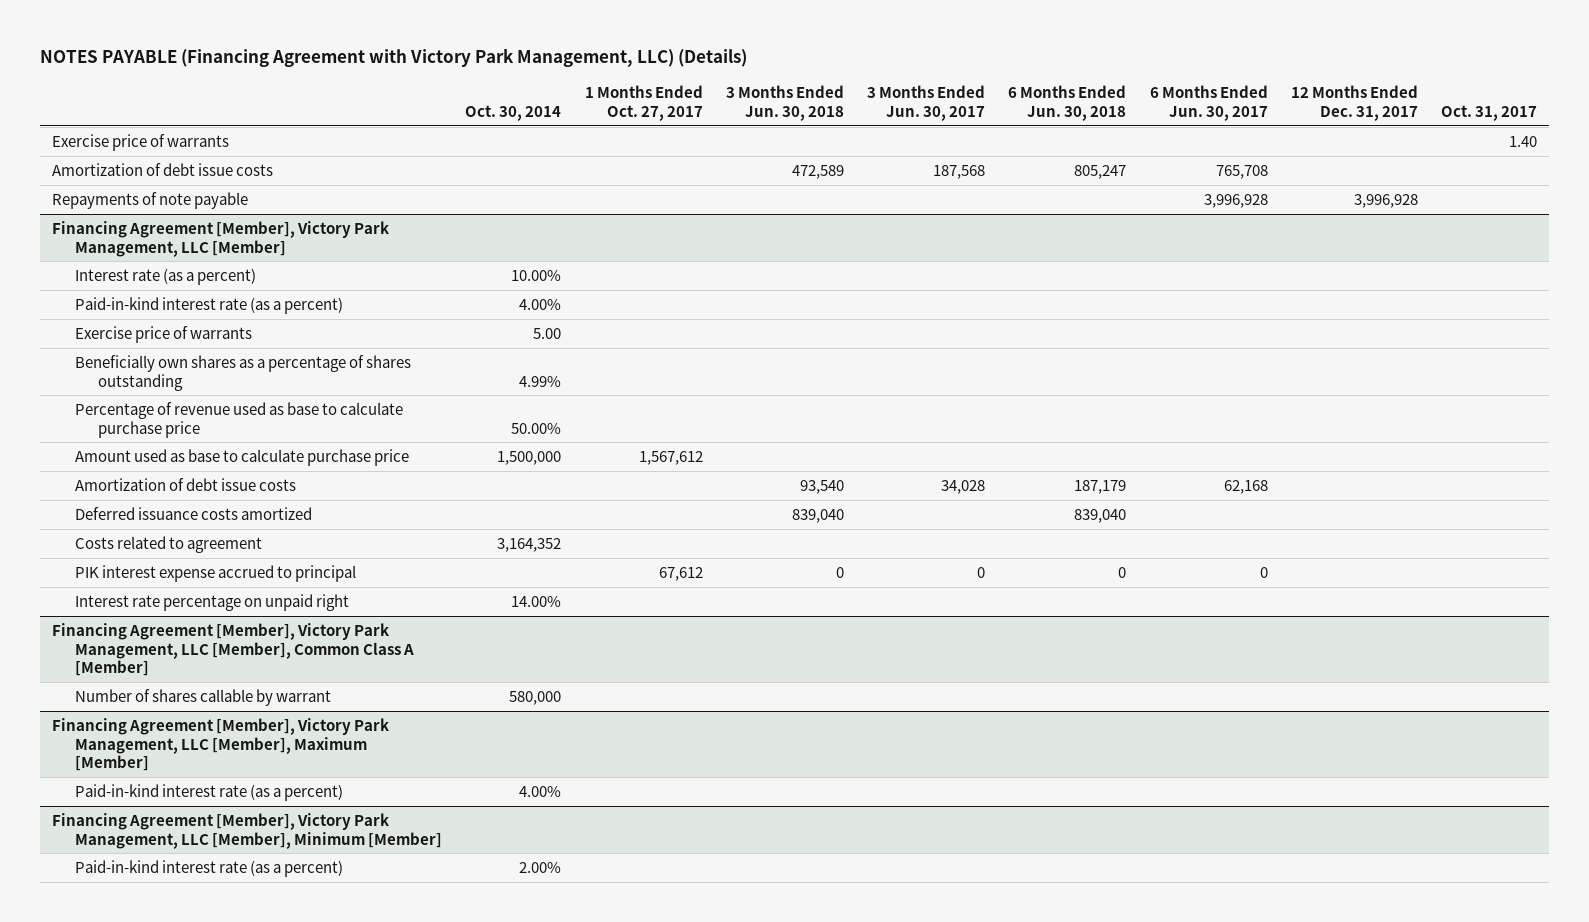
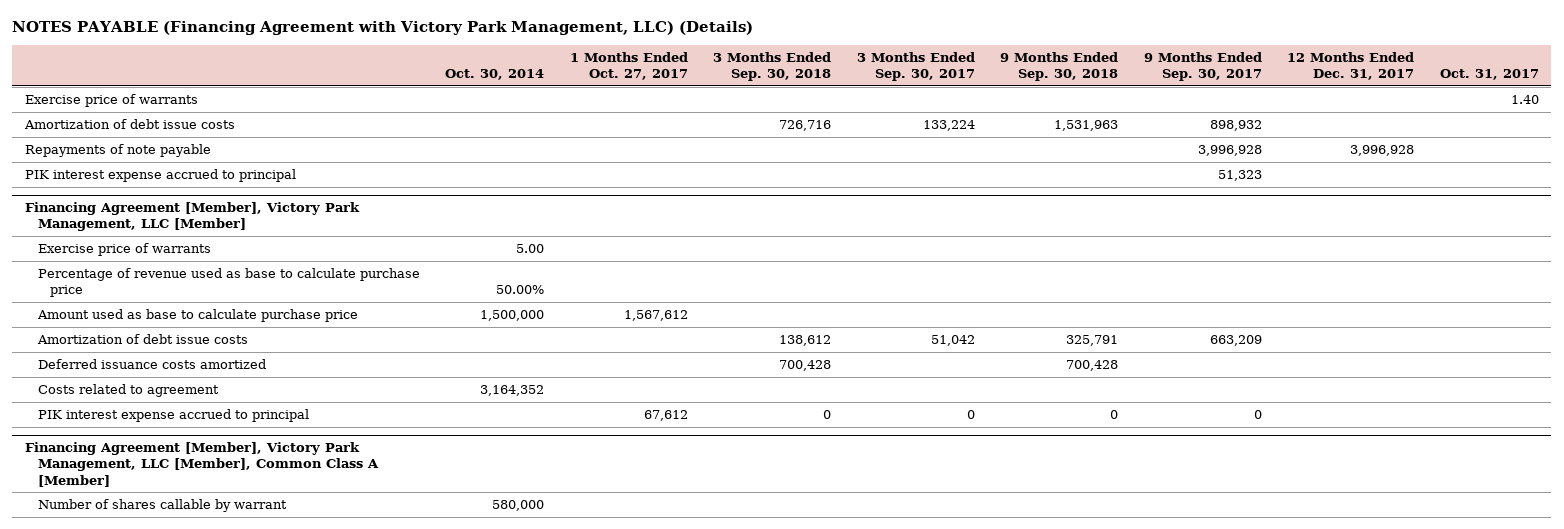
[725,84,844,121] 3 Months Ended Jun. 30, 2018 -> none
[867,84,986,121] 3 Months Ended Jun. 30, 2017 -> none
[1008,84,1127,121] 6 Months Ended Jun. 30, 2018 -> none
[1149,84,1268,121] 6 Months Ended Jun. 30, 2017 -> none
none -> [713,51,832,81] 3 Months Ended Sep. 30, 2018
none -> [856,51,975,81] 3 Months Ended Sep. 30, 2017
none -> [1000,51,1119,81] 9 Months Ended Sep. 30, 2018
none -> [1143,51,1262,81] 9 Months Ended Sep. 30, 2017
none -> [25,169,297,183] PIK interest expense accrued to principal
[75,267,257,285] Interest rate (as a percent) -> none
[75,296,344,314] Paid-in-kind interest rate (as a percent) -> none
[75,354,412,391] Beneficially own shares as a percentage of shares outstanding -> none
[75,593,350,611] Interest rate percentage on unpaid right -> none
[51,717,389,772] Financing Agreement [Member], Victory Park Management, LLC [Member], Maximum [Member] -> none
[75,783,344,801] Paid-in-kind interest rate (as a percent) -> none
[51,812,443,849] Financing Agreement [Member], Victory Park Management, LLC [Member], Minimum [Member] -> none
[75,859,344,877] Paid-in-kind interest rate (as a percent) -> none

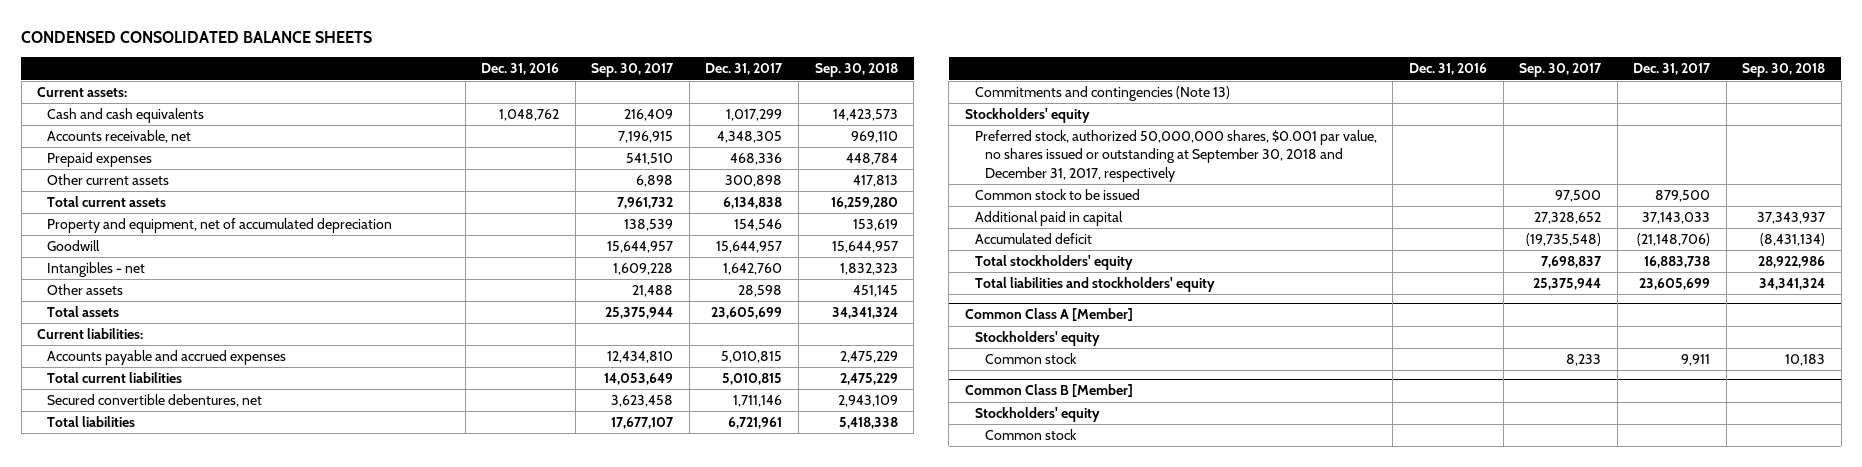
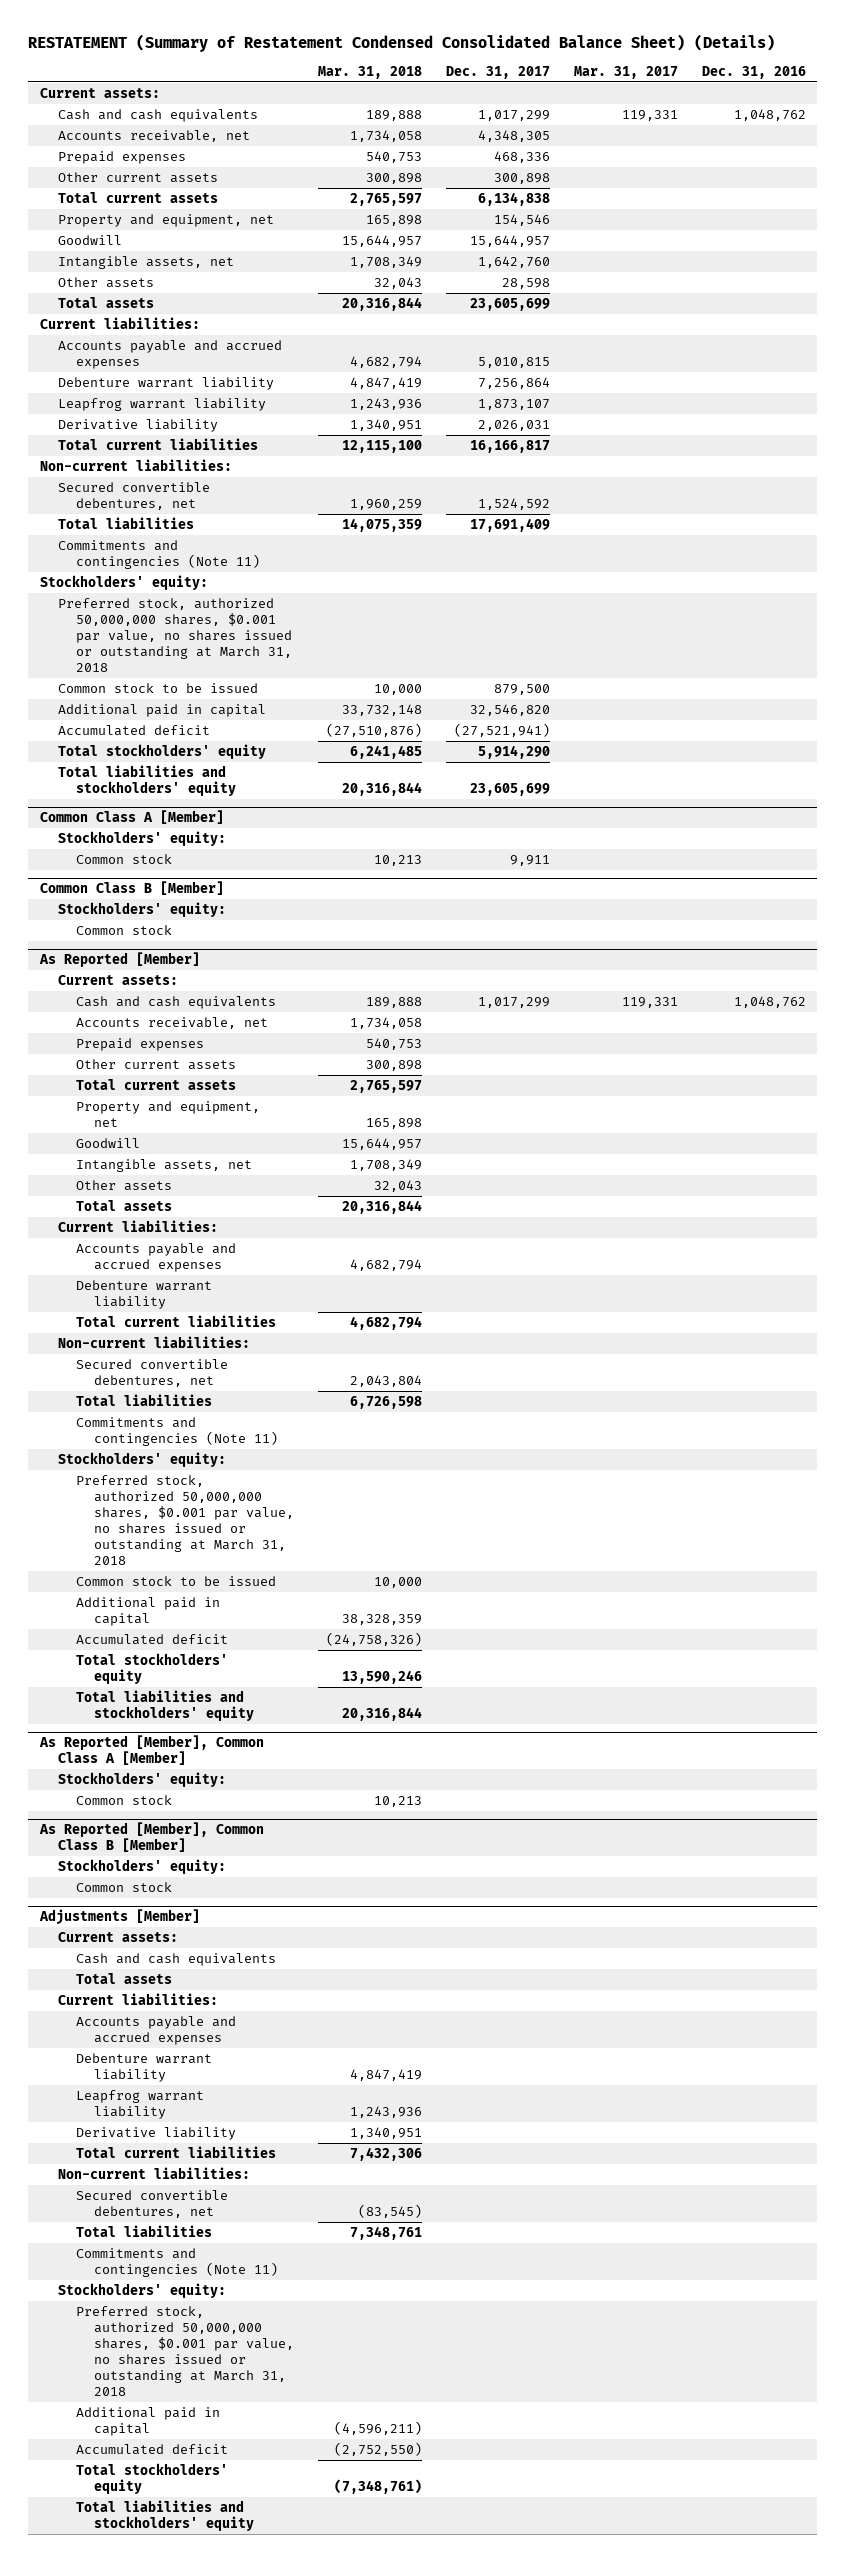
[21,30,373,43] CONDENSED CONSOLIDATED BALANCE SHEETS -> [28,34,776,53] RESTATEMENT (Summary of Restatement Condensed Consolidated Balance Sheet) (Details)
[591,63,675,78] Sep. 30, 2017 -> none
[814,63,898,78] Sep. 30, 2018 -> none
none -> [318,66,423,80] Mar. 31, 2018
none -> [573,66,678,80] Mar. 31, 2017
[47,218,393,234] Property and equipment, net of accumulated depreciation -> [58,213,275,227] Property and equipment, net
[47,262,146,278] Intangibles - net -> [58,255,235,269] Intangible assets, net
none -> [58,376,275,390] Debenture warrant liability
none -> [58,397,267,411] Leapfrog warrant liability
none -> [58,418,219,432] Derivative liability
[722,373,783,386] 5,010,815 -> [469,439,550,453] 16,166,817
none -> [40,458,233,471] Non-current liabilities:
[733,395,783,408] 1,711,146 -> [477,497,550,510] 1,524,592
[728,417,783,430] 6,721,961 -> [469,517,550,532] 17,691,409
[974,86,1230,102] Commitments and contingencies (Note 13) -> [58,539,261,569] Commitments and contingencies (Note 11)
[964,108,1090,124] Stockholders' equity -> [40,574,209,590] Stockholders' equity:
[974,130,1377,182] Preferred stock, authorized 50,000,000 shares, $0.001 par value, no shares issued or outstanding at September 30, 2018 and December 31, 2017, respectively -> [58,597,293,672] Preferred stock, authorized 50,000,000 shares, $0.001 par value, no shares issued or outstanding at March 31, 2018
[1642,212,1711,225] 37,143,033 -> [469,703,550,716] 32,546,820
[1637,233,1711,247] (21,148,706) -> [453,722,550,737] (27,521,941)
[1644,256,1711,269] 16,883,738 -> [477,744,550,759] 5,914,290
[974,331,1100,347] Stockholders' equity -> [58,830,227,846] Stockholders' equity:
[974,407,1100,423] Stockholders' equity -> [58,901,227,917] Stockholders' equity:
none -> [39,951,201,967] As Reported [Member]
none -> [58,974,179,985] Current assets:
none -> [76,995,277,1009] Cash and cash equivalents
none -> [76,1016,269,1029] Accounts receivable, net
none -> [76,1037,205,1051] Prepaid expenses
none -> [76,1058,237,1070] Other current assets
none -> [76,1078,237,1090] Total current assets
none -> [76,1100,261,1127] Property and equipment, net
none -> [76,1137,141,1148] Goodwill
none -> [76,1158,253,1172] Intangible assets, net
none -> [76,1179,173,1191] Other assets
none -> [76,1199,173,1211] Total assets
none -> [58,1219,219,1232] Current liabilities:
none -> [76,1242,237,1272] Accounts payable and accrued expenses
none -> [76,1279,213,1309] Debenture warrant liability
none -> [76,1314,277,1327] Total current liabilities
none -> [58,1335,251,1348] Non-current liabilities:
none -> [76,1358,229,1387] Secured convertible debentures, net
none -> [76,1393,213,1406] Total liabilities
none -> [76,1416,279,1446] Commitments and contingencies (Note 11)
none -> [58,1451,227,1467] Stockholders' equity:
none -> [76,1474,295,1565] Preferred stock, authorized 50,000,000 shares, $0.001 par value, no shares issued or outstanding at March 31, 2018
none -> [76,1575,277,1586] Common stock to be issued
none -> [76,1596,221,1626] Additional paid in capital
none -> [76,1633,229,1645] Accumulated deficit
none -> [76,1652,229,1684] Total stockholders' equity
none -> [76,1689,255,1721] Total liabilities and stockholders' equity
none -> [39,1734,265,1765] As Reported [Member], Common Class A [Member]
none -> [58,1771,227,1787] Stockholders' equity:
none -> [76,1794,173,1805] Common stock
none -> [39,1821,265,1852] As Reported [Member], Common Class B [Member]
none -> [58,1858,227,1874] Stockholders' equity:
none -> [76,1881,173,1892] Common stock
none -> [39,1908,201,1925] Adjustments [Member]
none -> [58,1931,179,1942] Current assets:
none -> [76,1952,277,1966] Cash and cash equivalents
none -> [76,1972,173,1984] Total assets
none -> [58,1992,219,2005] Current liabilities:
none -> [76,2015,237,2045] Accounts payable and accrued expenses
none -> [76,2052,213,2082] Debenture warrant liability
none -> [76,2089,205,2119] Leapfrog warrant liability
none -> [76,2126,237,2140] Derivative liability
none -> [76,2145,277,2158] Total current liabilities
none -> [58,2166,251,2179] Non-current liabilities:
none -> [76,2189,229,2218] Secured convertible debentures, net
none -> [76,2224,213,2237] Total liabilities
none -> [76,2247,279,2277] Commitments and contingencies (Note 11)
none -> [58,2282,227,2298] Stockholders' equity:
none -> [76,2305,295,2396] Preferred stock, authorized 50,000,000 shares, $0.001 par value, no shares issued or outstanding at March 31, 2018
none -> [76,2406,221,2436] Additional paid in capital
none -> [76,2443,229,2455] Accumulated deficit
none -> [76,2462,229,2494] Total stockholders' equity
none -> [76,2499,255,2531] Total liabilities and stockholders' equity

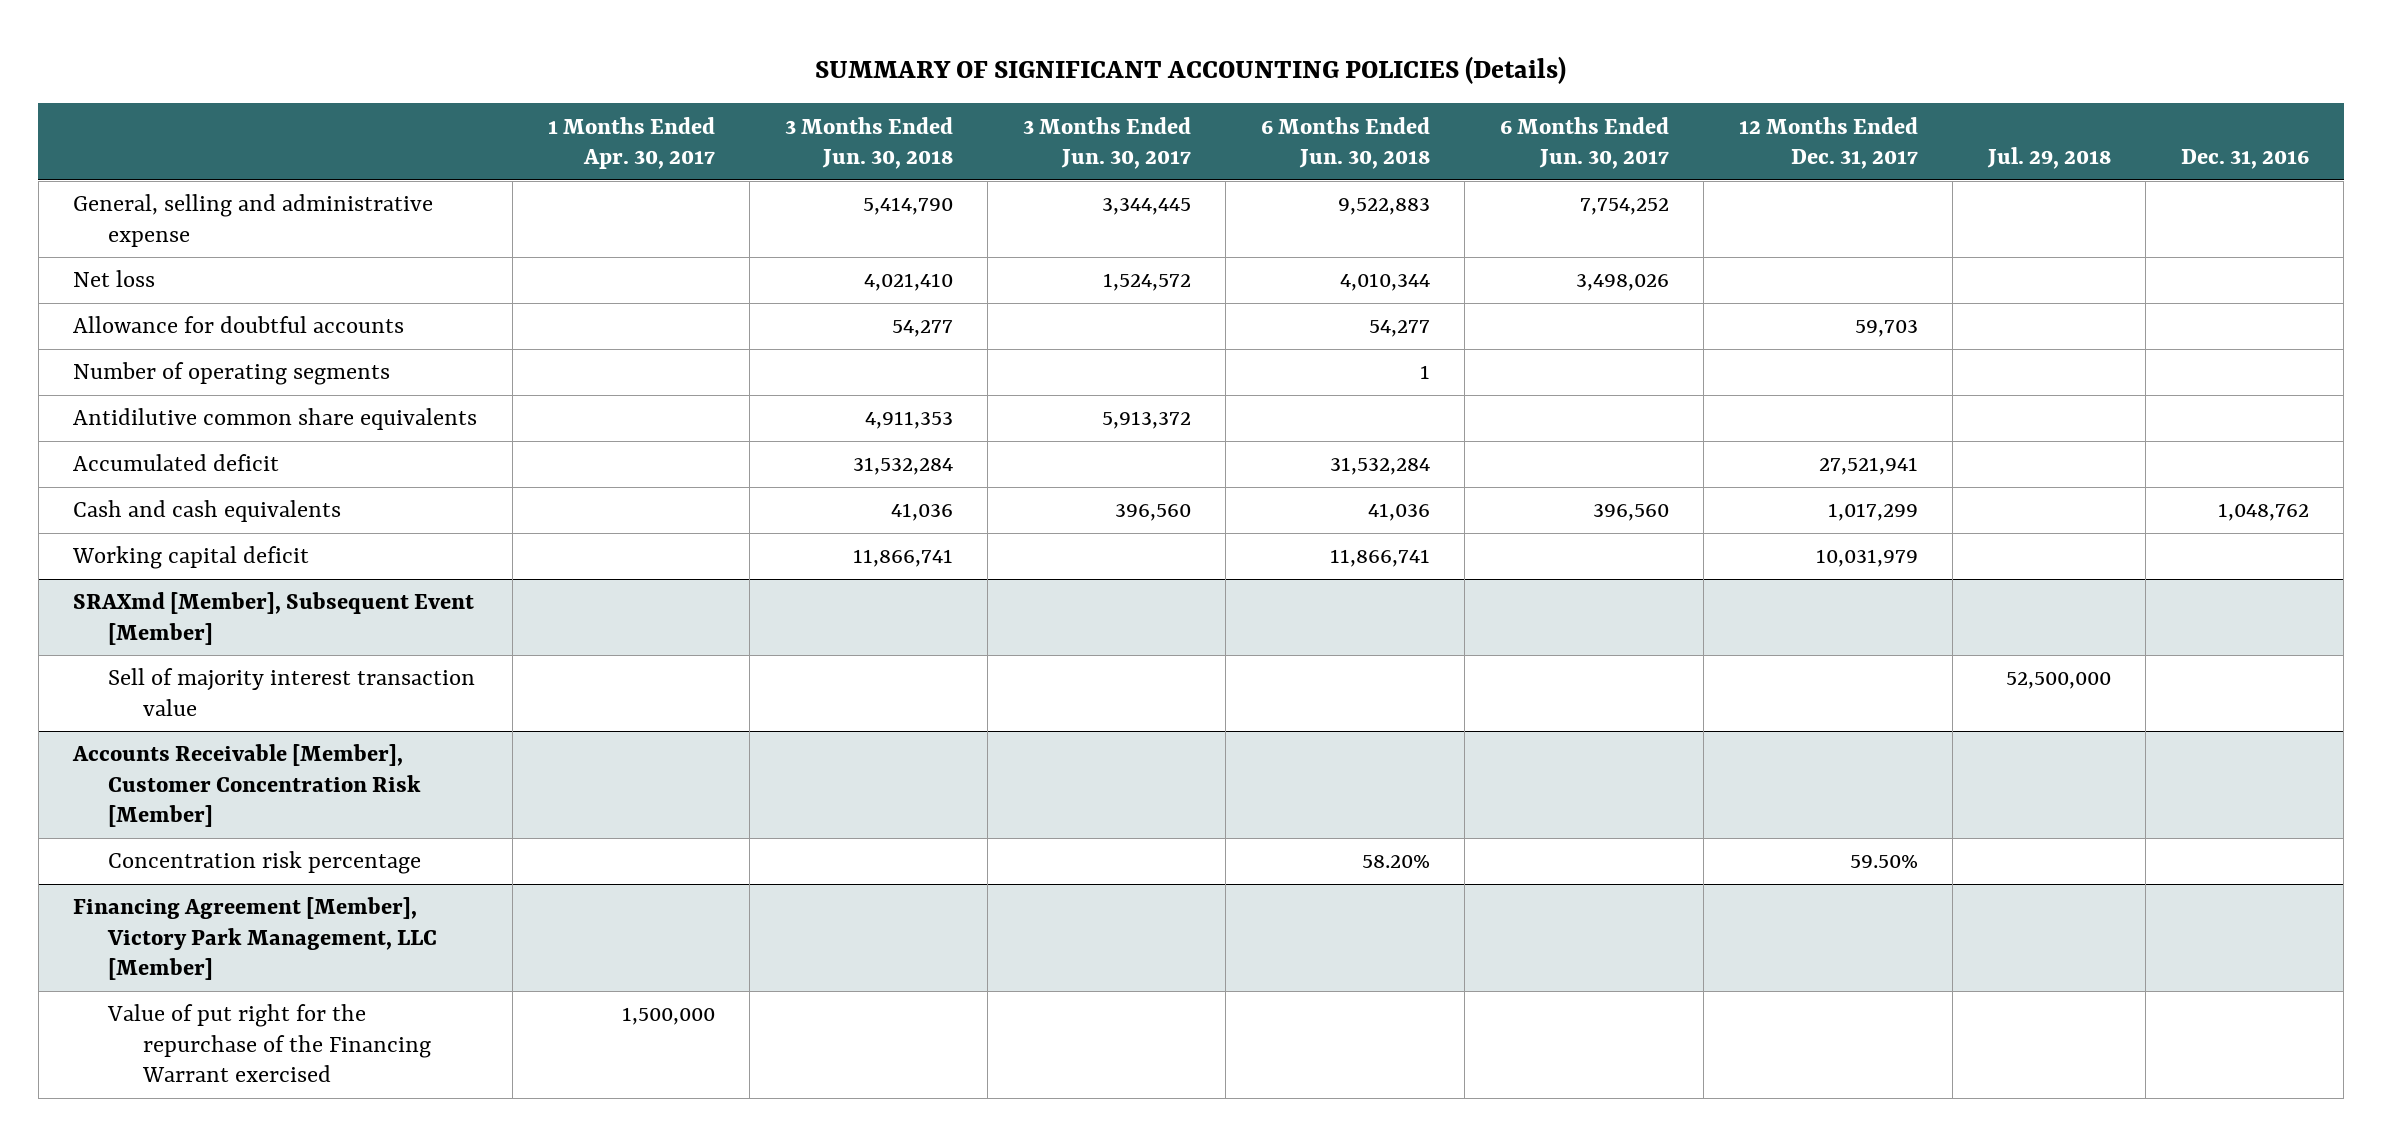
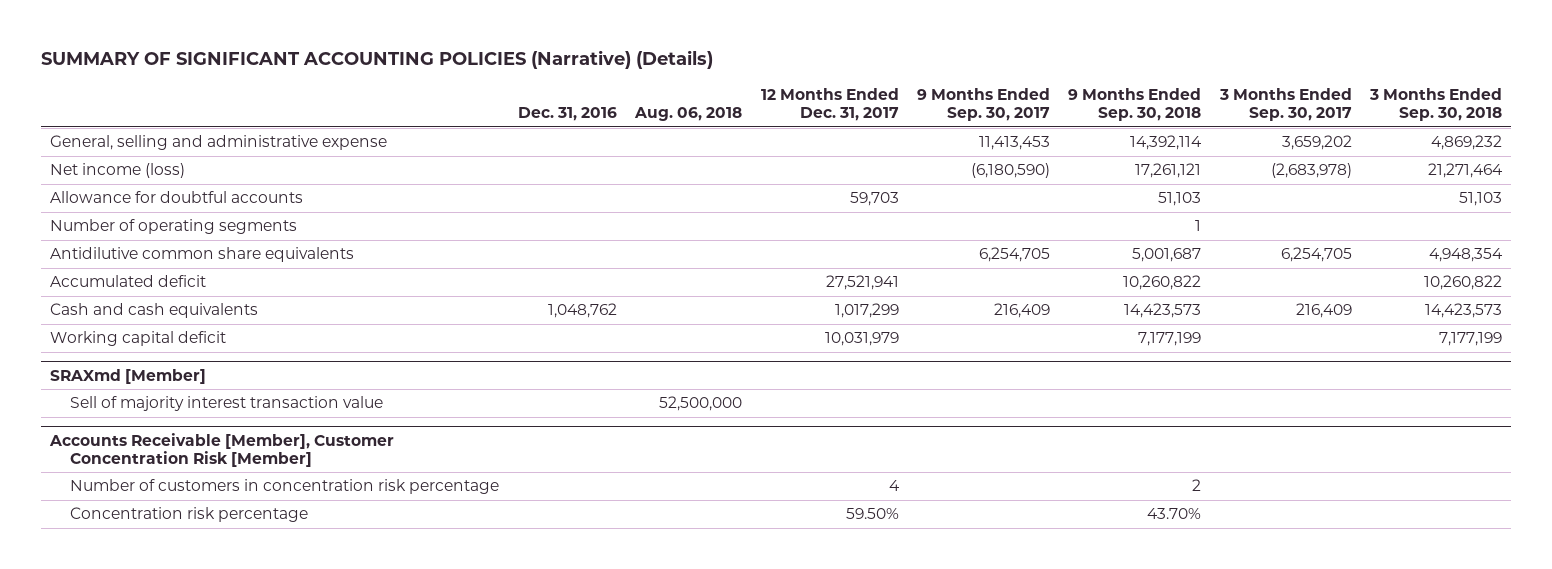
[815,56,1567,85] SUMMARY OF SIGNIFICANT ACCOUNTING POLICIES (Details) -> [40,50,713,70] SUMMARY OF SIGNIFICANT ACCOUNTING POLICIES (Narrative) (Details)
[547,116,715,170] 1 Months Ended Apr. 30, 2017 -> none
[784,116,953,170] 3 Months Ended Jun. 30, 2018 -> none
[1022,116,1191,170] 3 Months Ended Jun. 30, 2017 -> none
[1260,116,1430,170] 6 Months Ended Jun. 30, 2018 -> none
[1499,116,1669,170] 6 Months Ended Jun. 30, 2017 -> none
[1986,147,2111,170] Jul. 29, 2018 -> none
none -> [634,107,743,122] Aug. 06, 2018
none -> [916,88,1050,122] 9 Months Ended Sep. 30, 2017
none -> [1068,88,1202,122] 9 Months Ended Sep. 30, 2018
none -> [1218,88,1352,122] 3 Months Ended Sep. 30, 2017
none -> [1369,88,1503,122] 3 Months Ended Sep. 30, 2018
[73,270,156,288] Net loss -> [49,163,185,179] Net income (loss)
[73,592,475,645] SRAXmd [Member], Subsequent Event [Member] -> [49,368,206,384] SRAXmd [Member]
none -> [70,479,500,495] Number of customers in concentration risk percentage
[73,897,438,981] Financing Agreement [Member], Victory Park Management, LLC [Member] -> none
[107,1004,432,1083] Value of put right for the repurchase of the Financing Warrant exercised -> none

